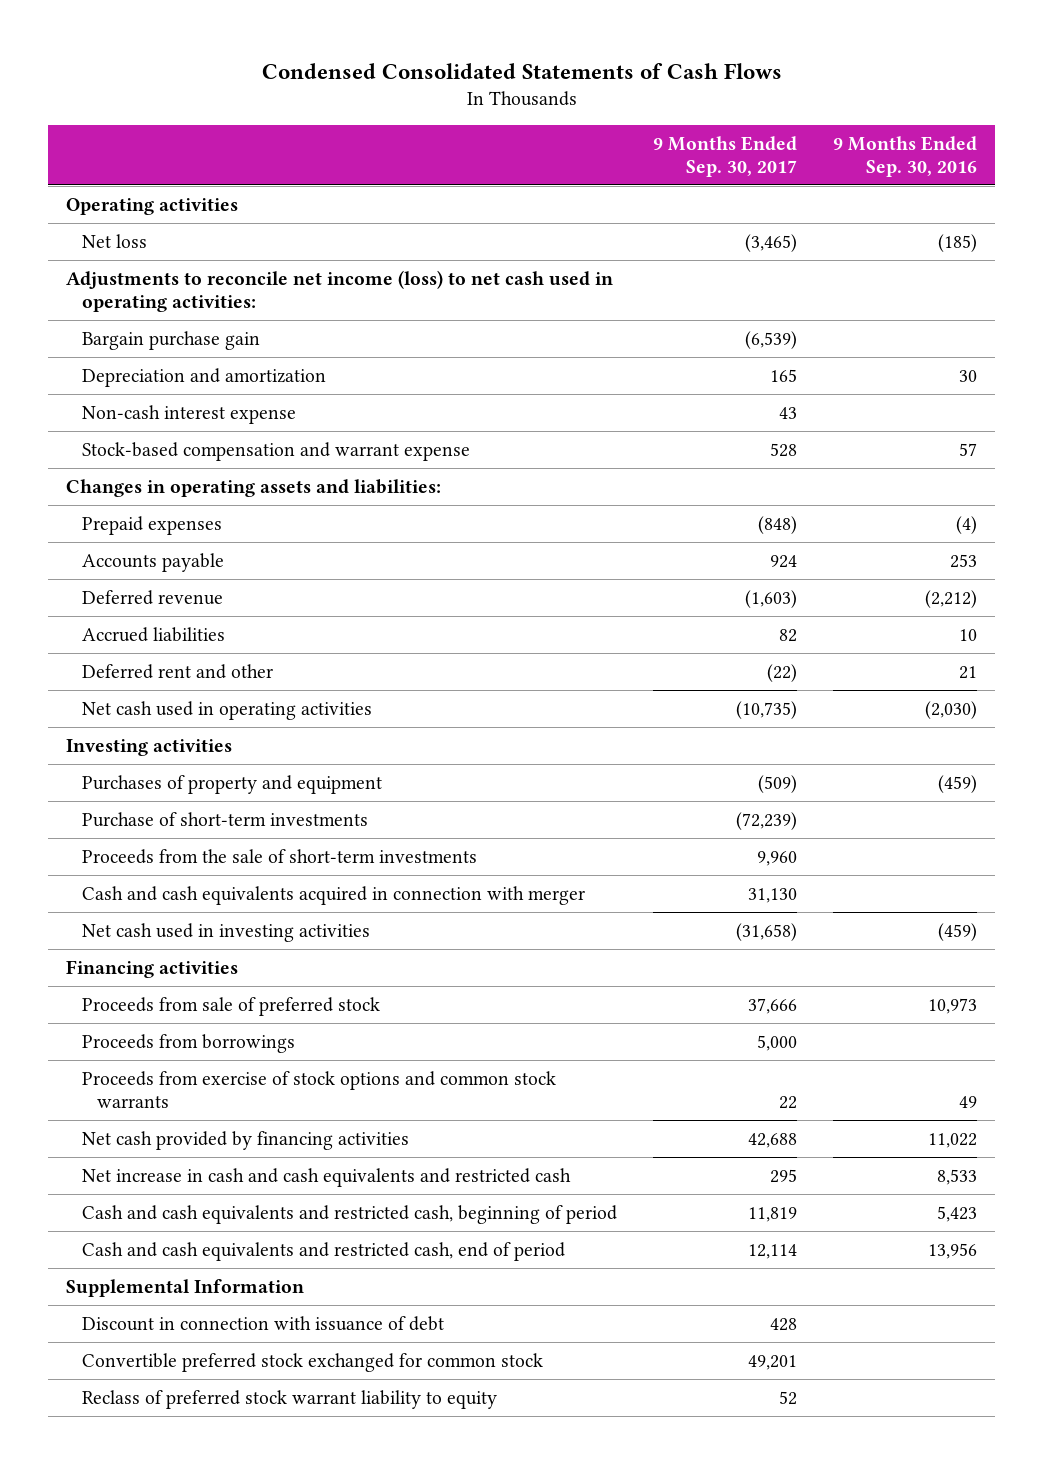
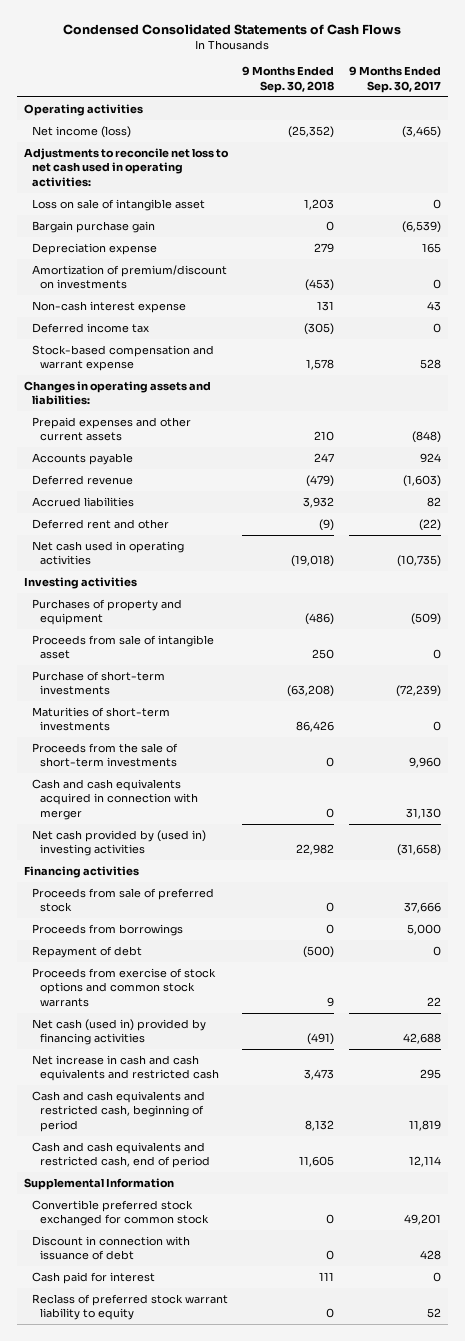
[832,135,977,177] 9 Months Ended Sep. 30, 2016 -> none
none -> [242,66,335,93] 9 Months Ended Sep. 30, 2018
[81,234,147,249] Net loss -> [32,126,132,139] Net income (loss)
[66,270,614,313] Adjustments to reconcile net income (loss) to net cash used in operating activities: -> [24,148,230,187] Adjustments to reconcile net loss to net cash used in operating activities:
none -> [32,199,206,212] Loss on sale of intangible asset
[81,368,326,388] Depreciation and amortization -> [32,243,158,256] Depreciation expense
none -> [32,265,228,290] Amortization of premium/discount on investments
none -> [32,323,150,334] Deferred income tax
[81,516,222,536] Prepaid expenses -> [32,417,192,442] Prepaid expenses and other current assets
none -> [32,635,215,660] Proceeds from sale of intangible asset
none -> [32,707,171,732] Maturities of short-term investments
[81,923,370,943] Net cash used in investing activities -> [32,830,207,857] Net cash provided by (used in) investing activities
none -> [32,946,143,959] Repayment of debt
[81,1131,409,1151] Net cash provided by financing activities -> [32,1019,207,1046] Net cash (used in) provided by financing activities
[81,1316,444,1332] Discount in connection with issuance of debt -> [32,1236,191,1261] Discount in connection with issuance of debt
none -> [32,1272,156,1285] Cash paid for interest

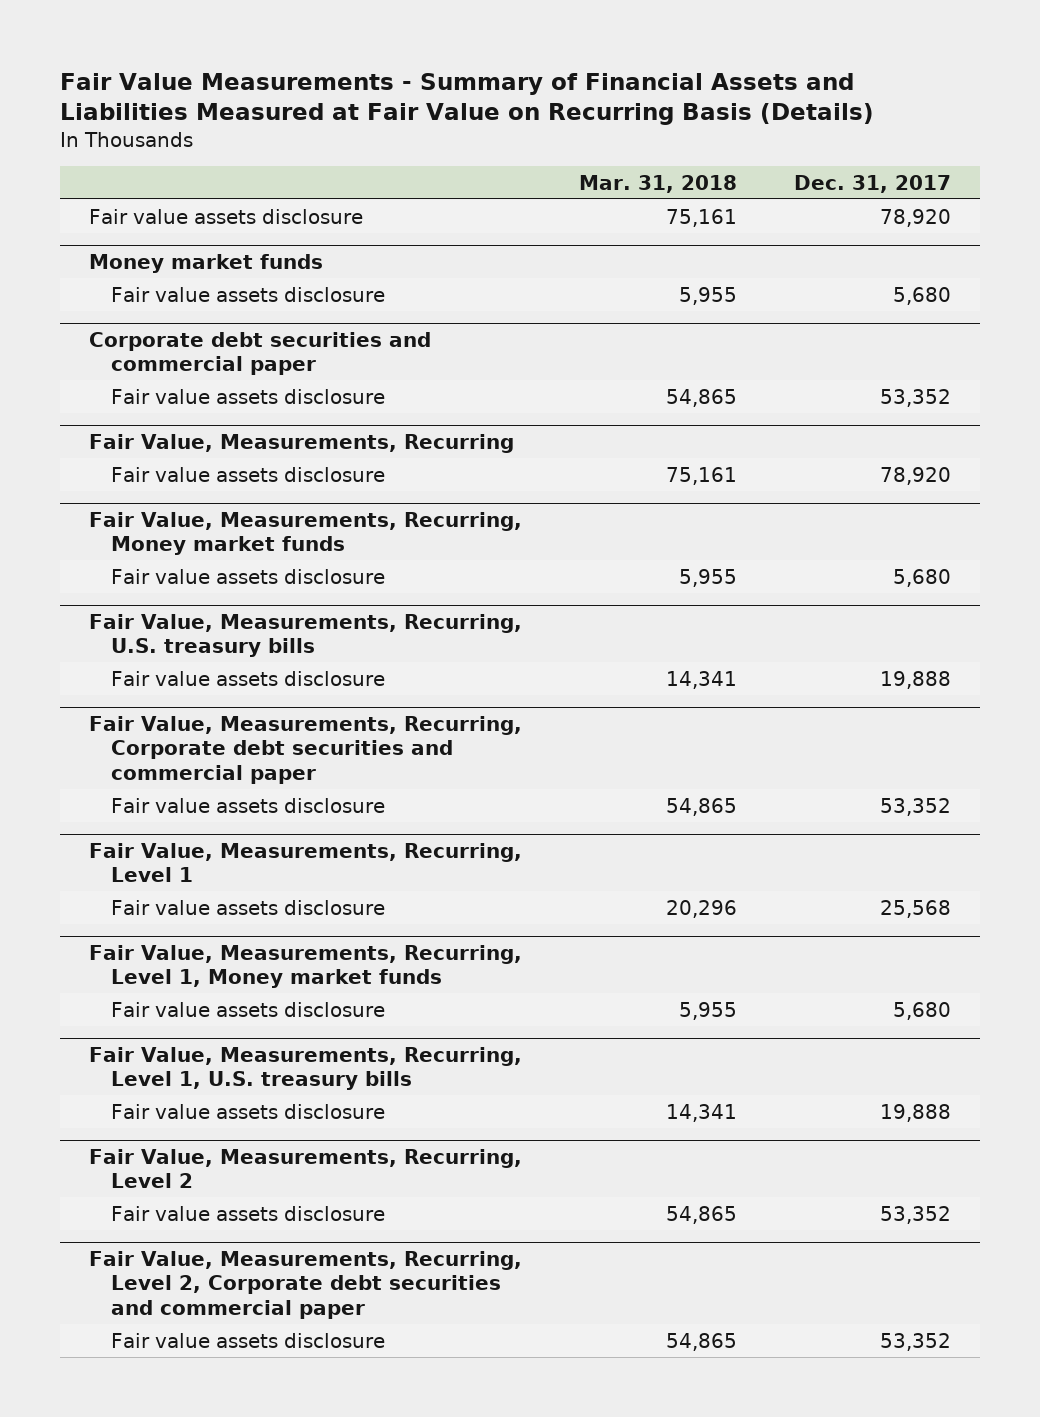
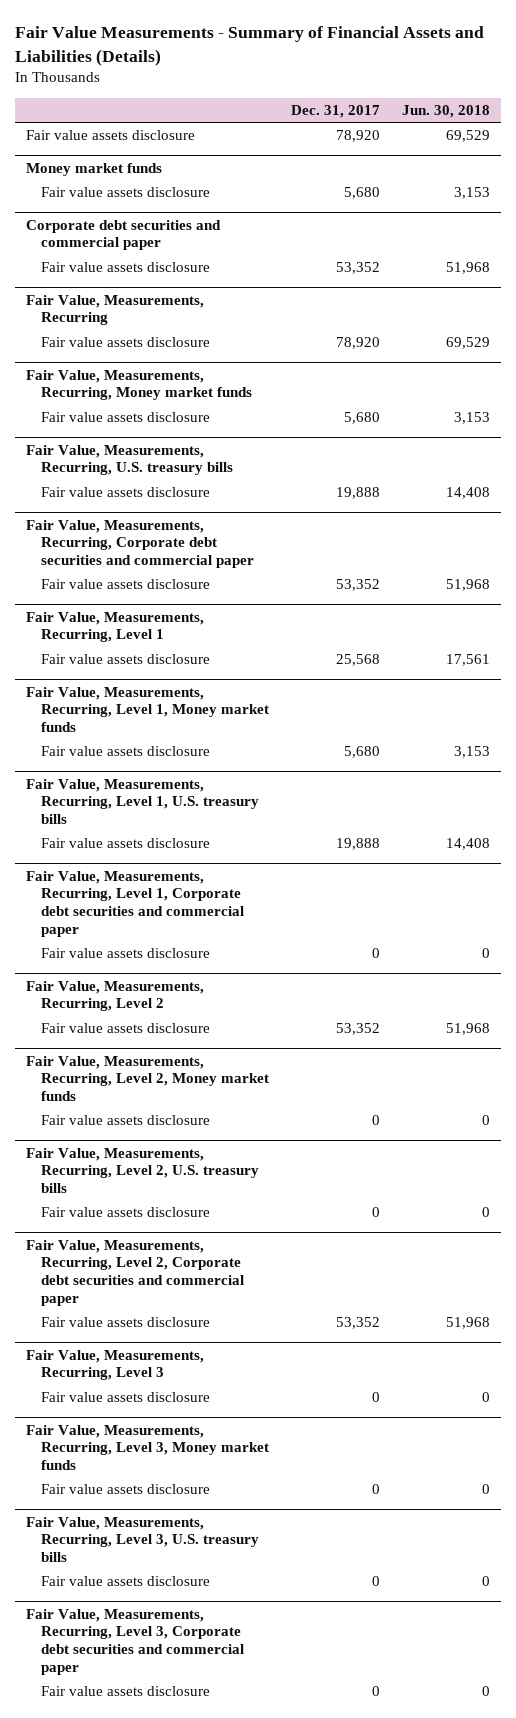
[59,73,874,126] Fair Value Measurements - Summary of Financial Assets and Liabilities Measured at Fair Value on Recurring Basis (Details) -> [14,26,484,67] Fair Value Measurements - Summary of Financial Assets and Liabilities (Details)
[578,174,737,193] Mar. 31, 2018 -> none
none -> [401,104,490,118] Jun. 30, 2018
none -> [25,870,244,937] Fair Value, Measurements, Recurring, Level 1, Corporate debt securities and commercial paper
none -> [40,948,210,959] Fair value assets disclosure
none -> [25,1055,269,1102] Fair Value, Measurements, Recurring, Level 2, Money market funds
none -> [40,1115,210,1126] Fair value assets disclosure
none -> [25,1147,259,1194] Fair Value, Measurements, Recurring, Level 2, U.S. treasury bills
none -> [40,1207,210,1218] Fair value assets disclosure
none -> [25,1349,204,1381] Fair Value, Measurements, Recurring, Level 3
none -> [40,1392,210,1403] Fair value assets disclosure
none -> [25,1424,269,1471] Fair Value, Measurements, Recurring, Level 3, Money market funds
none -> [40,1484,210,1495] Fair value assets disclosure
none -> [25,1516,259,1563] Fair Value, Measurements, Recurring, Level 3, U.S. treasury bills
none -> [40,1576,210,1587] Fair value assets disclosure
none -> [25,1608,244,1675] Fair Value, Measurements, Recurring, Level 3, Corporate debt securities and commercial paper
none -> [40,1686,210,1697] Fair value assets disclosure

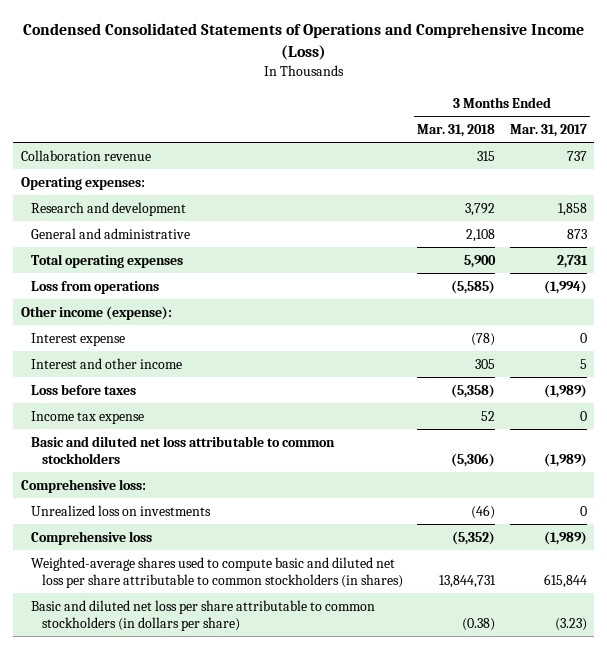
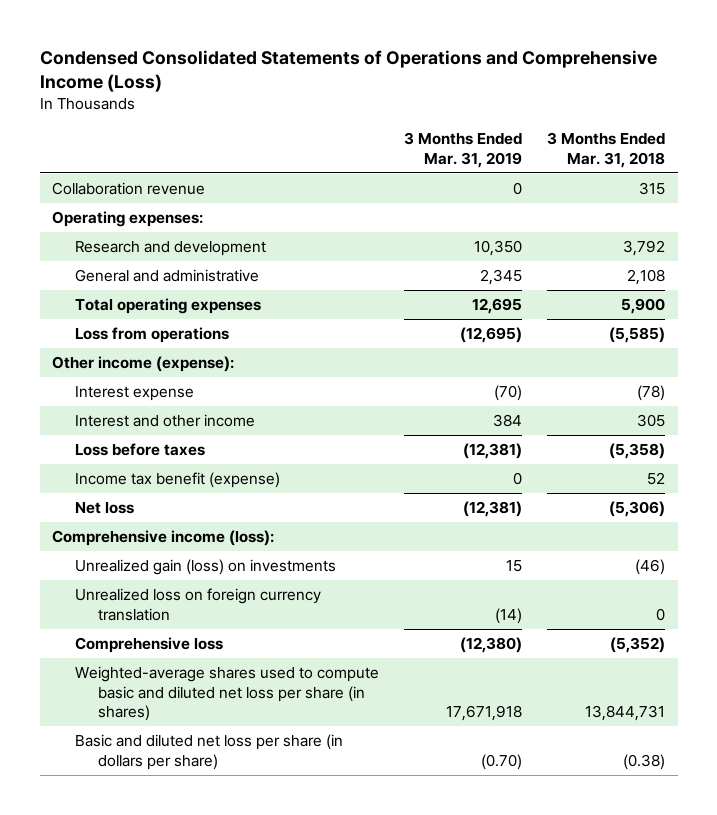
[509,124,587,138] Mar. 31, 2017 -> none
none -> [404,132,523,168] 3 Months Ended Mar. 31, 2019
[31,410,145,424] Income tax expense -> [75,471,281,488] Income tax benefit (expense)
[31,435,336,465] Basic and diluted net loss attributable to common stockholders -> [75,501,135,514] Net loss
[20,478,146,493] Comprehensive loss: -> [52,529,275,546] Comprehensive income (loss):
[31,504,212,517] Unrealized loss on investments -> [75,558,337,575] Unrealized gain (loss) on investments
none -> [75,587,322,621] Unrealized loss on foreign currency translation
[31,556,403,589] Weighted-average shares used to compute basic and diluted net loss per share attributable to common stockholders (in shares) -> [75,665,380,722] Weighted-average shares used to compute basic and diluted net loss per share (in shares)
[31,599,376,632] Basic and diluted net loss per share attributable to common stockholders (in dollars per share) -> [75,733,344,770] Basic and diluted net loss per share (in dollars per share)

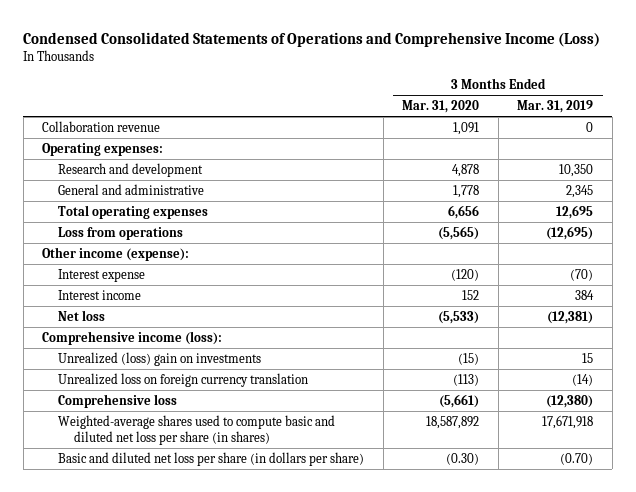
[547,132,666,168] 3 Months Ended Mar. 31, 2018 -> none
none -> [402,100,480,114] Mar. 31, 2020
[75,442,206,456] Loss before taxes -> none
[75,471,281,488] Income tax benefit (expense) -> none
[75,413,256,427] Interest and other income -> [58,289,142,300] Interest income
[75,558,337,575] Unrealized gain (loss) on investments -> [58,351,262,366] Unrealized (loss) gain on investments

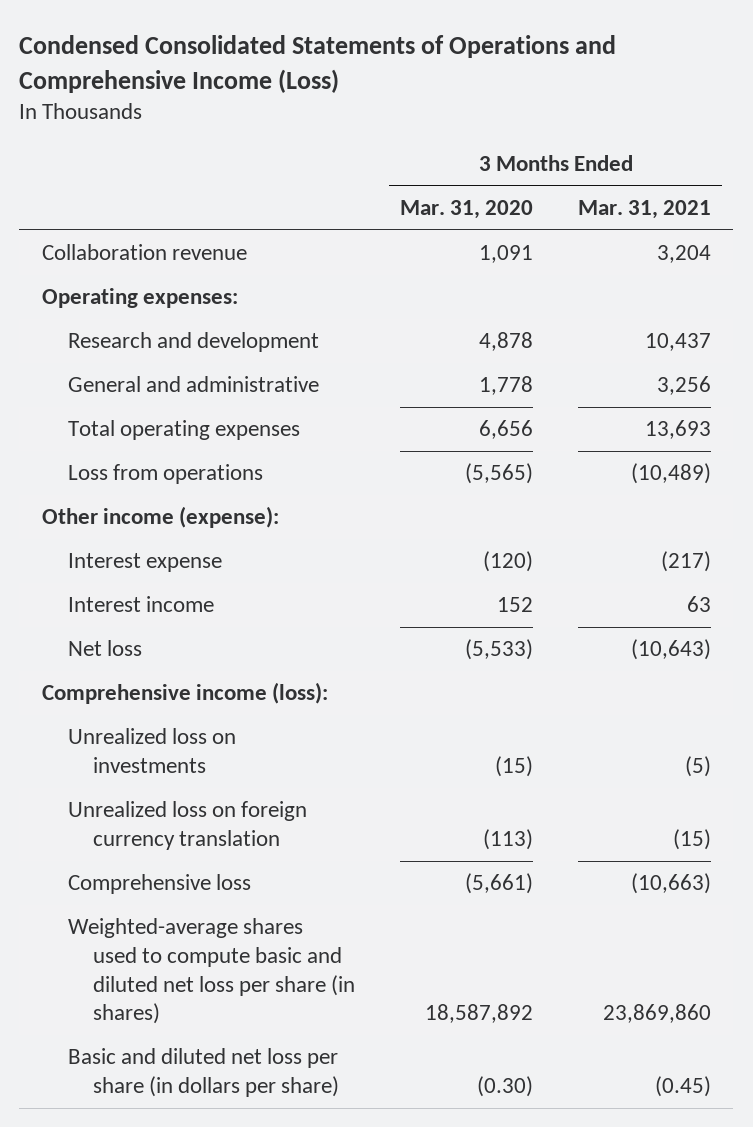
[517,100,594,114] Mar. 31, 2019 -> none
none -> [577,199,711,219] Mar. 31, 2021
[58,351,262,366] Unrealized (loss) gain on investments -> [67,728,236,773] Unrealized loss on investments

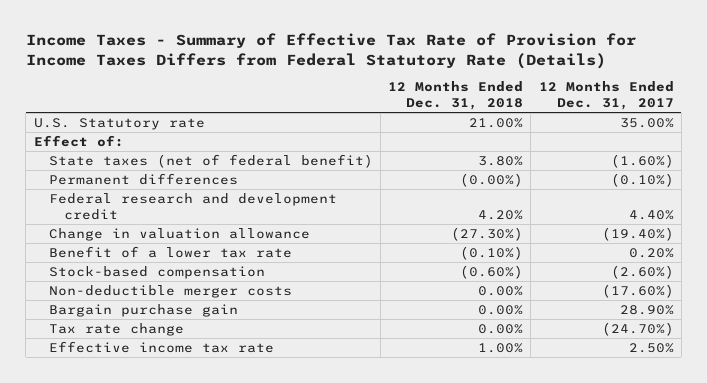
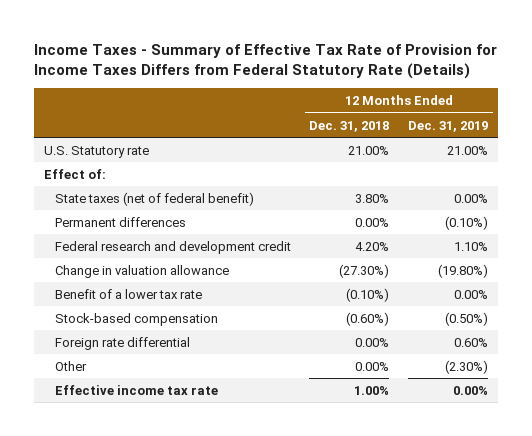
[538,81,674,110] 12 Months Ended Dec. 31, 2017 -> none
none -> [408,120,489,132] Dec. 31, 2019
[460,173,524,188] (0.00%) -> [355,217,390,227] 0.00%
[48,285,292,299] Non-deductible merger costs -> none
[48,304,238,318] Bargain purchase gain -> none
[48,323,184,337] Tax rate change -> none
none -> [54,336,190,350] Foreign rate differential
none -> [54,360,87,371] Other

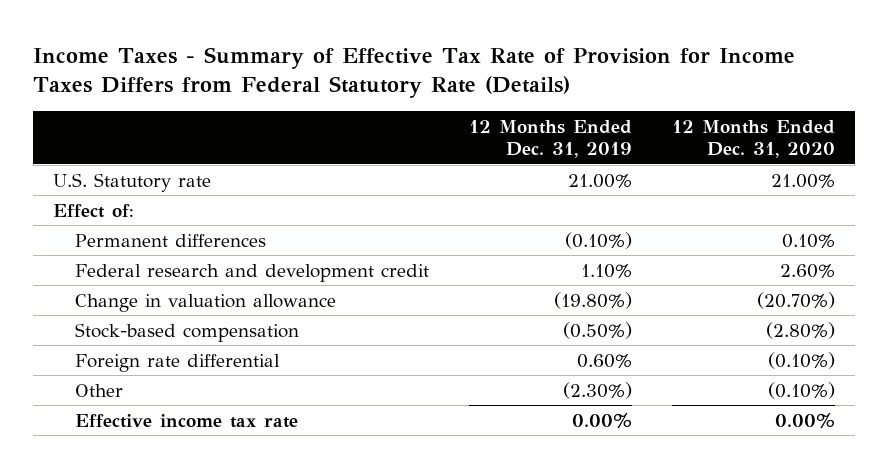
[309,120,390,132] Dec. 31, 2018 -> none
none -> [672,120,836,159] 12 Months Ended Dec. 31, 2020
[54,191,254,206] State taxes (net of federal benefit) -> none
[54,288,202,299] Benefit of a lower tax rate -> none

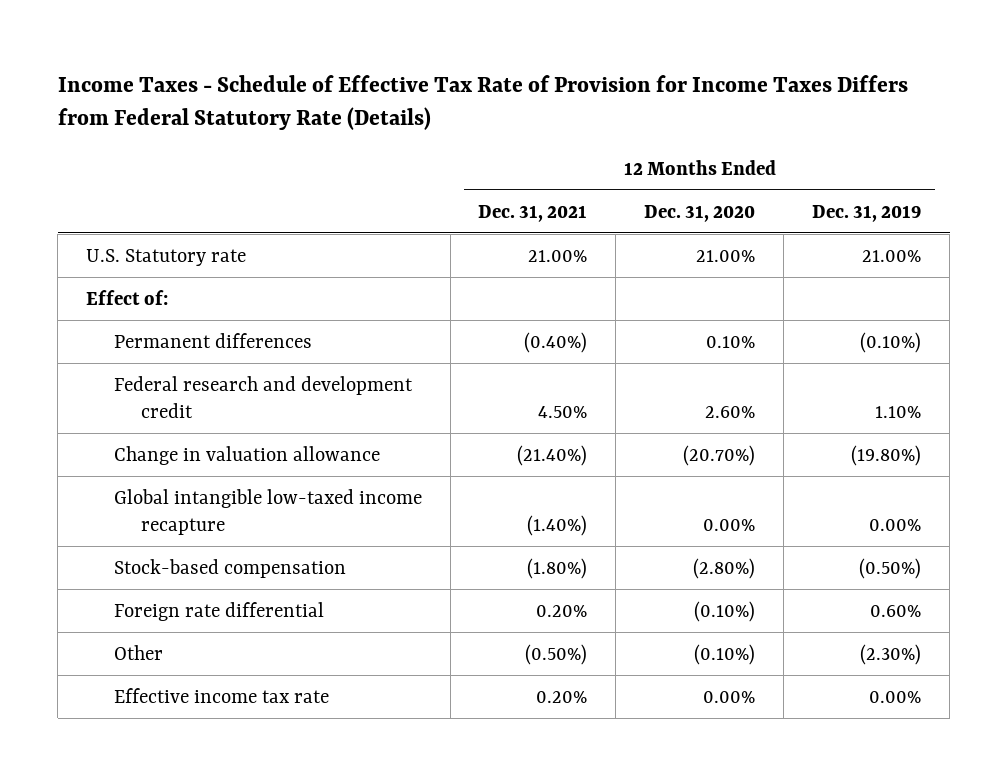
[32,46,795,99] Income Taxes - Summary of Effective Tax Rate of Provision for Income Taxes Differs from Federal Statutory Rate (Details) -> [57,74,908,131] Income Taxes - Schedule of Effective Tax Rate of Provision for Income Taxes Differs from Federal Statutory Rate (Details)
none -> [478,204,588,222] Dec. 31, 2021
none -> [113,488,422,536] Global intangible low-taxed income recapture

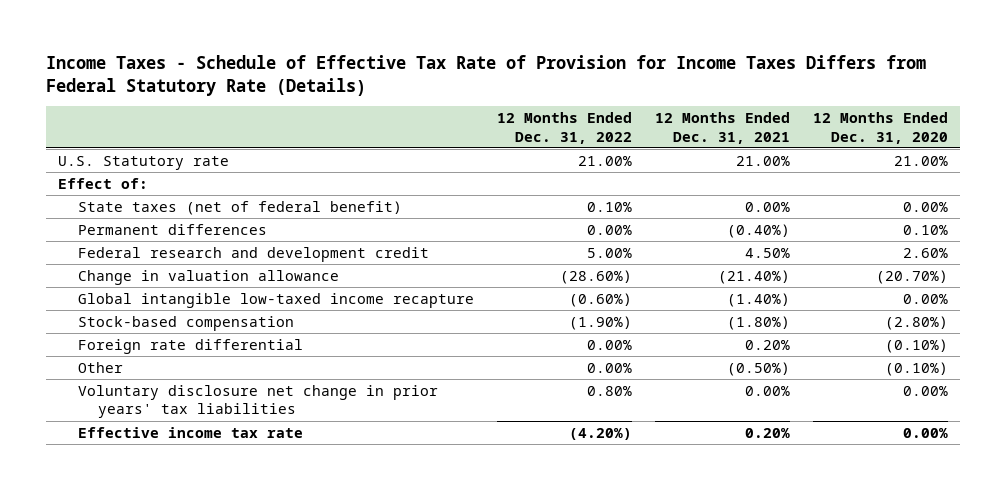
[812,204,922,222] Dec. 31, 2019 -> none
none -> [496,112,632,144] 12 Months Ended Dec. 31, 2022
none -> [77,200,402,215] State taxes (net of federal benefit)
none -> [77,384,438,419] Voluntary disclosure net change in prior years' tax liabilities

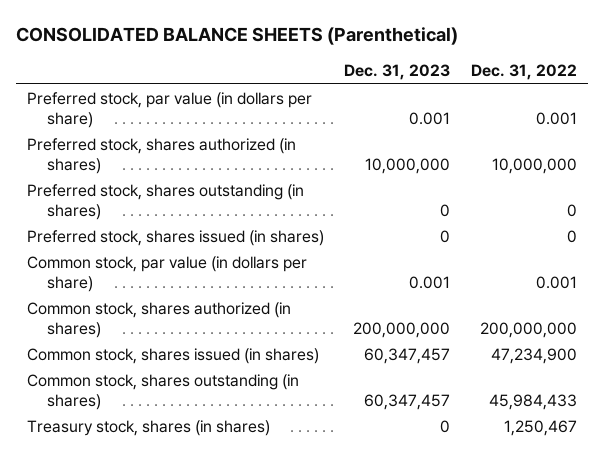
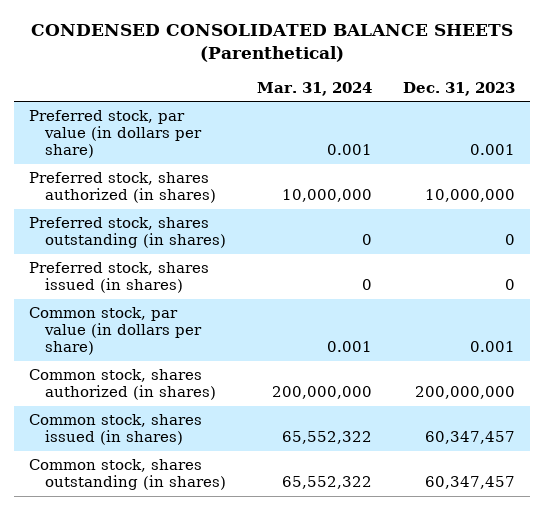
[16,27,459,46] CONSOLIDATED BALANCE SHEETS (Parenthetical) -> [30,24,513,62] CONDENSED CONSOLIDATED BALANCE SHEETS (Parenthetical)
[471,64,578,81] Dec. 31, 2022 -> none
none -> [256,81,372,96] Mar. 31, 2024
[26,419,270,436] Treasury stock, shares (in shares) -> none

